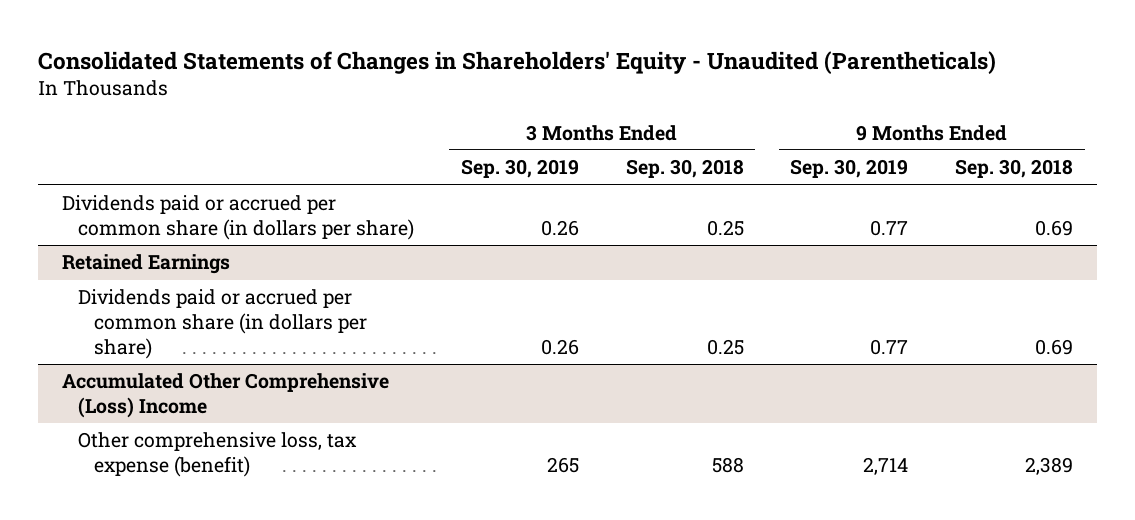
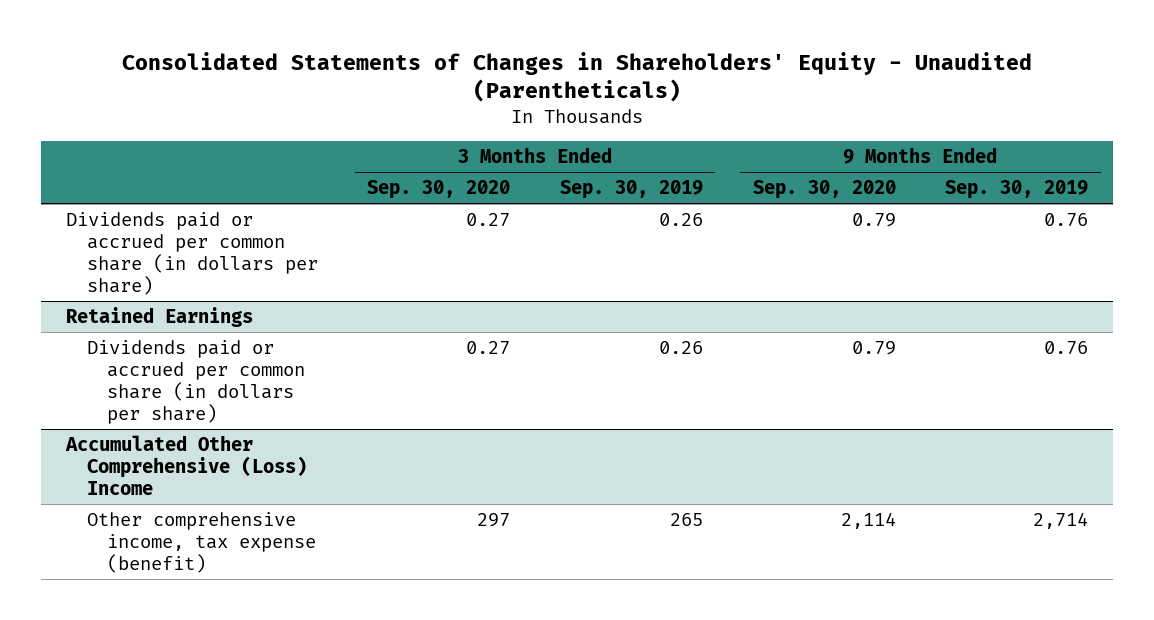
[625,159,744,179] Sep. 30, 2018 -> none
[955,159,1074,179] Sep. 30, 2018 -> none
none -> [367,180,511,200] Sep. 30, 2020
none -> [752,180,896,200] Sep. 30, 2020
[870,219,909,236] 0.77 -> [1044,212,1089,226] 0.76
[870,338,909,355] 0.77 -> [1044,340,1089,354] 0.76
[77,432,357,477] Other comprehensive loss, tax expense (benefit) -> [86,511,317,573] Other comprehensive income, tax expense (benefit)

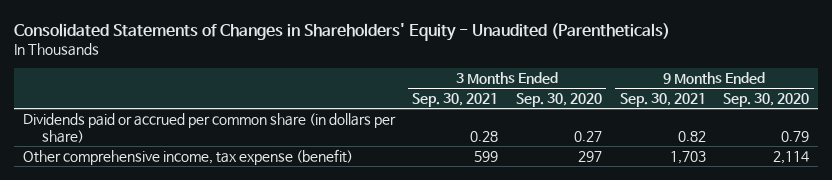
[559,180,703,200] Sep. 30, 2019 -> none
[945,180,1089,200] Sep. 30, 2019 -> none
none -> [412,93,499,108] Sep. 30, 2021
none -> [619,93,706,108] Sep. 30, 2021
[66,306,254,327] Retained Earnings -> none
[86,339,306,424] Dividends paid or accrued per common share (in dollars per share) -> none
[65,434,307,495] Accumulated Other Comprehensive (Loss) Income -> none

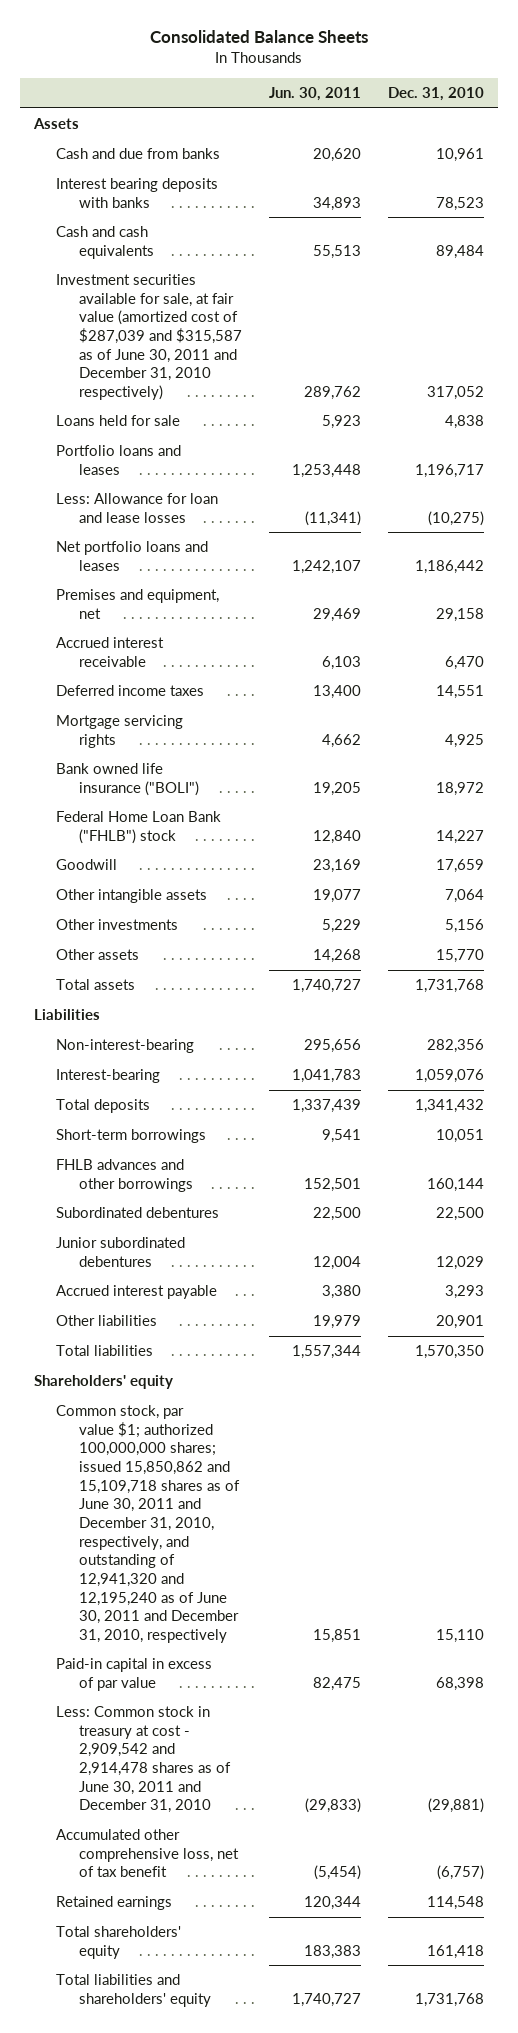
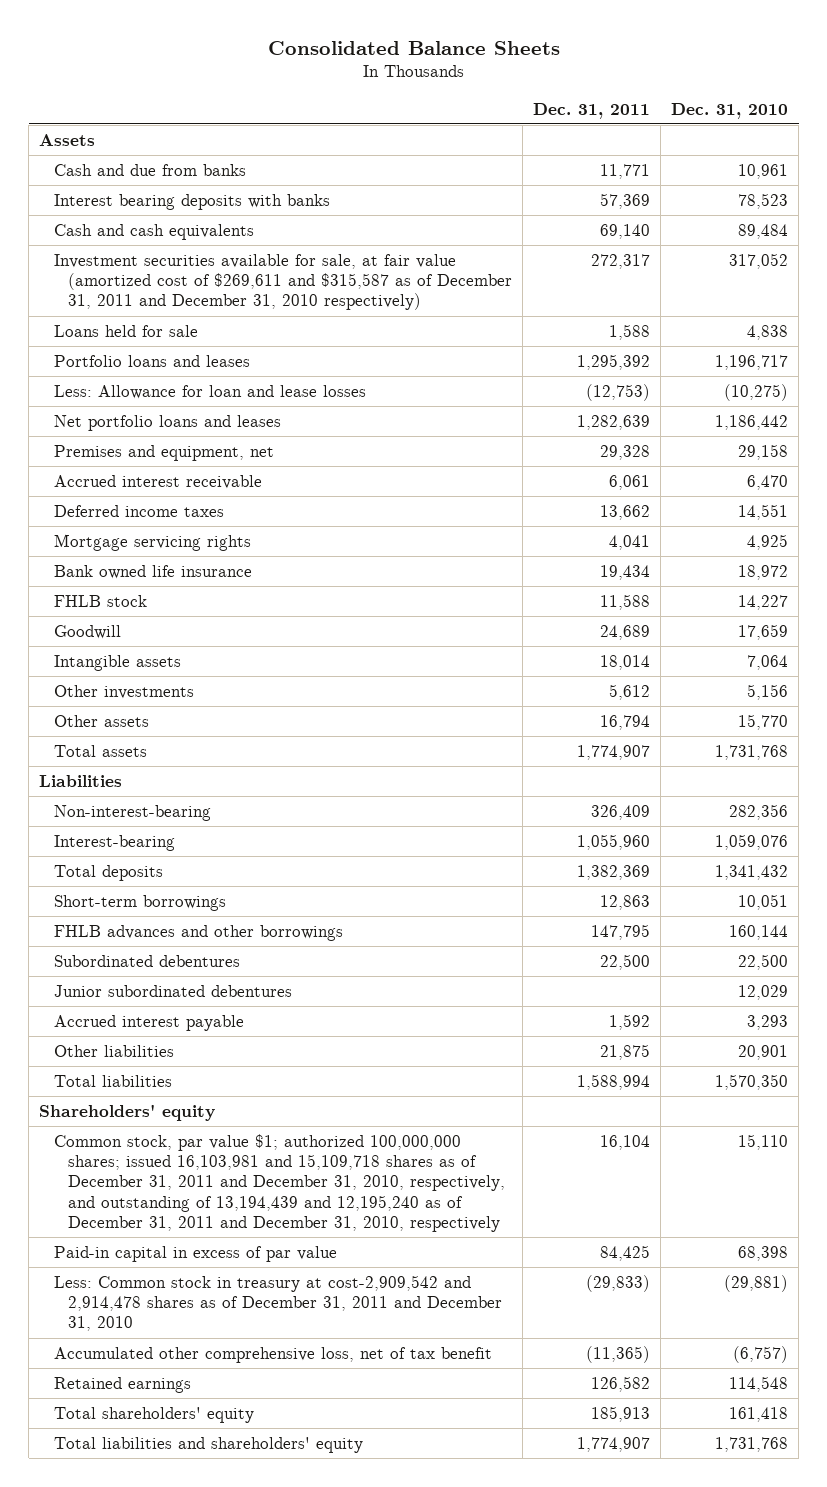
[268,87,361,102] Jun. 30, 2011 -> none
none -> [533,102,651,119] Dec. 31, 2011
[56,274,242,401] Investment securities available for sale, at fair value (amortized cost of $287,039 and $315,587 as of June 30, 2011 and December 31, 2010 respectively) -> [53,253,513,311] Investment securities available for sale, at fair value (amortized cost of $269,611 and $315,587 as of December 31, 2011 and December 31, 2010 respectively)
[56,763,199,796] Bank owned life insurance ("BOLI") -> [53,564,252,579] Bank owned life insurance
[56,811,222,844] Federal Home Loan Bank ("FHLB") stock -> [53,594,147,607] FHLB stock
[56,889,208,904] Other intangible assets -> [53,654,181,671] Intangible assets
[56,1405,240,1643] Common stock, par value $1; authorized 100,000,000 shares; issued 15,850,862 and 15,109,718 shares as of June 30, 2011 and December 31, 2010, respectively, and outstanding of 12,941,320 and 12,195,240 as of June 30, 2011 and December 31, 2010, respectively -> [53,1133,506,1233] Common stock, par value $1; authorized 100,000,000 shares; issued 16,103,981 and 15,109,718 shares as of December 31, 2011 and December 31, 2010, respectively, and outstanding of 13,194,439 and 12,195,240 as of December 31, 2011 and December 31, 2010, respectively
[56,1706,231,1814] Less: Common stock in treasury at cost - 2,909,542 and 2,914,478 shares as of June 30, 2011 and December 31, 2010 -> [53,1274,503,1332] Less: Common stock in treasury at cost-2,909,542 and 2,914,478 shares as of December 31, 2011 and December 31, 2010

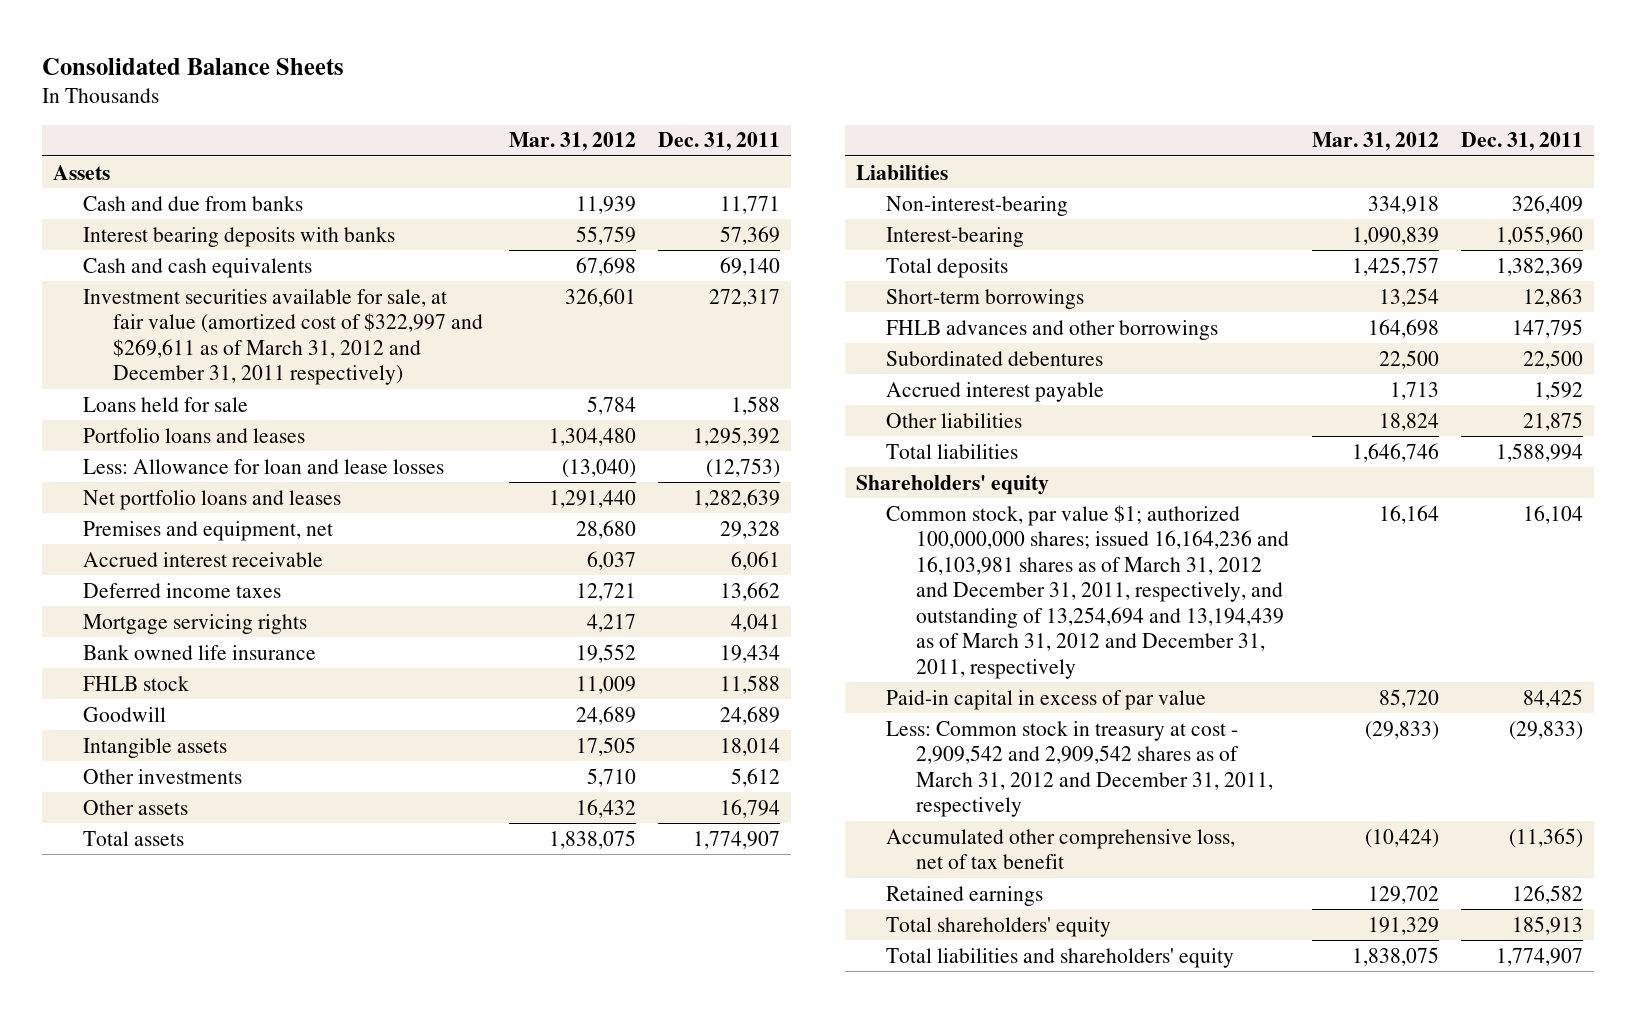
[671,102,789,119] Dec. 31, 2010 -> none
none -> [508,132,636,152] Mar. 31, 2012
[53,253,513,311] Investment securities available for sale, at fair value (amortized cost of $269,611 and $315,587 as of December 31, 2011 and December 31, 2010 respectively) -> [82,288,483,386] Investment securities available for sale, at fair value (amortized cost of $322,997 and $269,611 as of March 31, 2012 and December 31, 2011 respectively)
[53,984,292,997] Junior subordinated debentures -> none
[53,1133,506,1233] Common stock, par value $1; authorized 100,000,000 shares; issued 16,103,981 and 15,109,718 shares as of December 31, 2011 and December 31, 2010, respectively, and outstanding of 13,194,439 and 12,195,240 as of December 31, 2011 and December 31, 2010, respectively -> [885,504,1290,679] Common stock, par value $1; authorized 100,000,000 shares; issued 16,164,236 and 16,103,981 shares as of March 31, 2012 and December 31, 2011, respectively, and outstanding of 13,254,694 and 13,194,439 as of March 31, 2012 and December 31, 2011, respectively
[53,1274,503,1332] Less: Common stock in treasury at cost-2,909,542 and 2,914,478 shares as of December 31, 2011 and December 31, 2010 -> [885,720,1274,818] Less: Common stock in treasury at cost - 2,909,542 and 2,909,542 shares as of March 31, 2012 and December 31, 2011, respectively

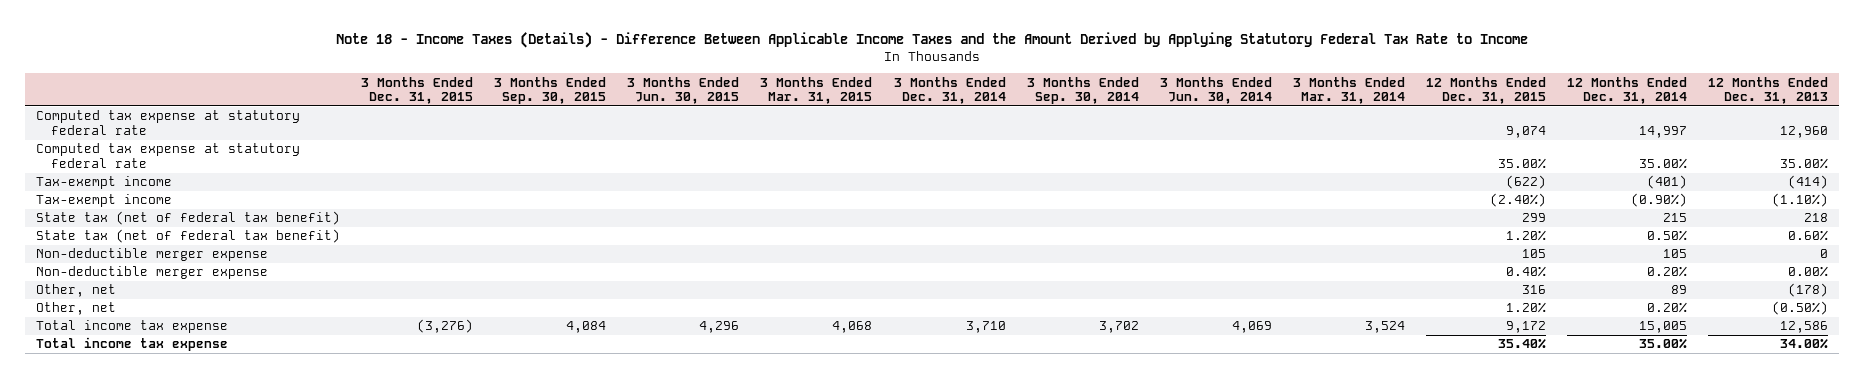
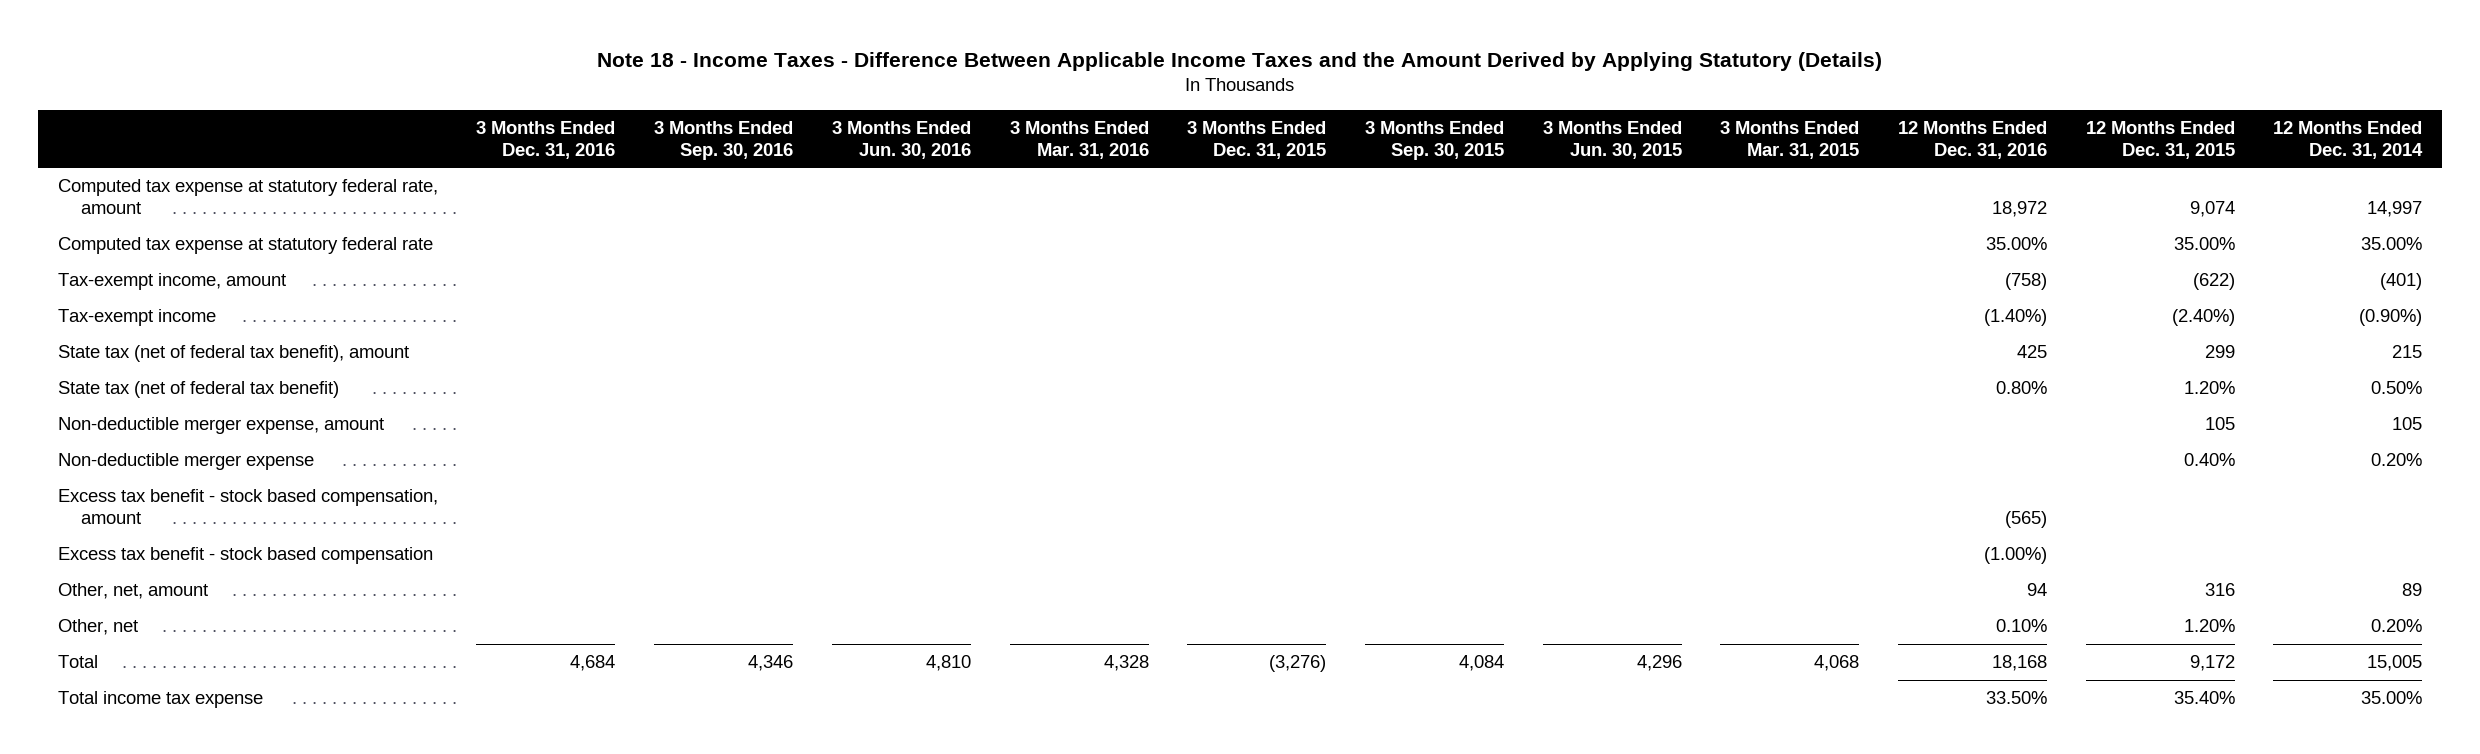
[336,32,1529,49] Note 18 - Income Taxes (Details) - Difference Between Applicable Income Taxes and the Amount Derived by Applying Statutory Federal Tax Rate to Income -> [597,51,1883,71] Note 18 - Income Taxes - Difference Between Applicable Income Taxes and the Amount Derived by Applying Statutory (Details)
[893,76,1006,105] 3 Months Ended Dec. 31, 2014 -> none
[1026,76,1139,105] 3 Months Ended Sep. 30, 2014 -> none
[1159,76,1272,105] 3 Months Ended Jun. 30, 2014 -> none
[1292,76,1405,105] 3 Months Ended Mar. 31, 2014 -> none
[1708,76,1829,105] 12 Months Ended Dec. 31, 2013 -> none
none -> [476,120,616,159] 3 Months Ended Dec. 31, 2016
none -> [654,120,794,160] 3 Months Ended Sep. 30, 2016
none -> [831,120,971,159] 3 Months Ended Jun. 30, 2016
none -> [1009,120,1149,159] 3 Months Ended Mar. 31, 2016
none -> [1897,120,2047,159] 12 Months Ended Dec. 31, 2016
[35,110,300,135] Computed tax expense at statutory federal rate -> [57,179,438,215] Computed tax expense at statutory federal rate, amount
[35,176,172,190] Tax-exempt income -> [57,273,286,291] Tax-exempt income, amount
[35,211,340,226] State tax (net of federal tax benefit) -> [57,345,409,363] State tax (net of federal tax benefit), amount
[35,248,268,262] Non-deductible merger expense -> [57,417,384,435] Non-deductible merger expense, amount
none -> [57,489,438,525] Excess tax benefit - stock based compensation, amount
none -> [57,547,433,565] Excess tax benefit - stock based compensation
[35,284,116,298] Other, net -> [57,583,208,600] Other, net, amount
[35,320,228,334] Total income tax expense -> [57,655,98,669] Total

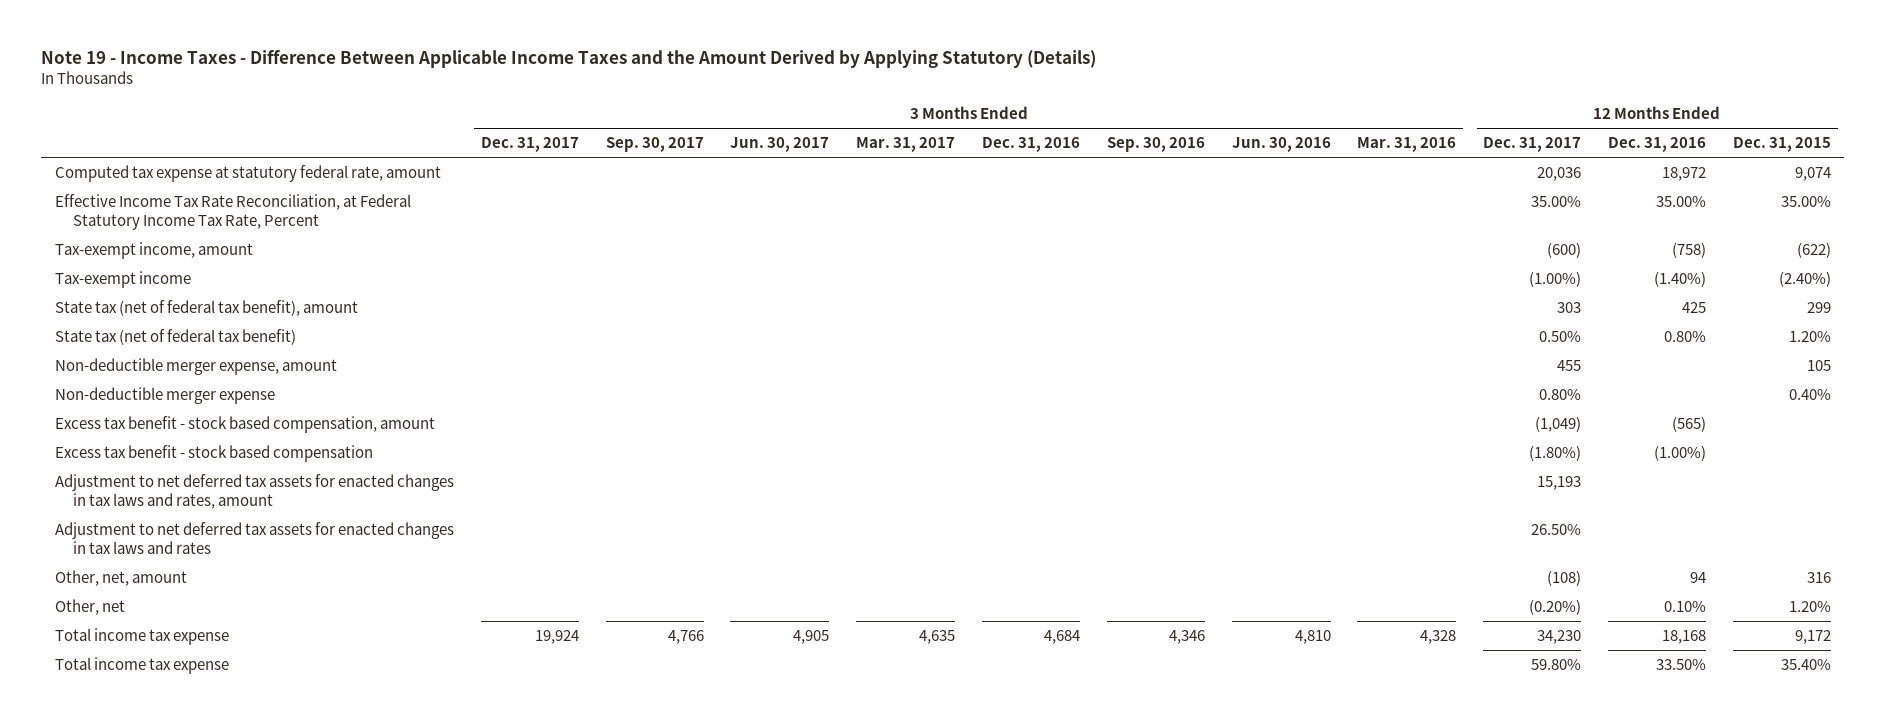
[597,51,1883,71] Note 18 - Income Taxes - Difference Between Applicable Income Taxes and the Amount Derived by Applying Statutory (Details) -> [41,50,1097,69] Note 19 - Income Taxes - Difference Between Applicable Income Taxes and the Amount Derived by Applying Statutory (Details)
[1187,120,1327,159] 3 Months Ended Dec. 31, 2015 -> none
[1364,120,1504,160] 3 Months Ended Sep. 30, 2015 -> none
[1542,120,1682,159] 3 Months Ended Jun. 30, 2015 -> none
[1720,120,1860,159] 3 Months Ended Mar. 31, 2015 -> none
[2273,120,2424,159] 12 Months Ended Dec. 31, 2014 -> none
none -> [480,136,579,152] Dec. 31, 2017
none -> [605,136,704,152] Sep. 30, 2017
none -> [730,136,830,152] Jun. 30, 2017
none -> [856,136,956,152] Mar. 31, 2017
none -> [1483,136,1582,152] Dec. 31, 2017
[57,237,433,255] Computed tax expense at statutory federal rate -> [54,193,411,231] Effective Income Tax Rate Reconciliation, at Federal Statutory Income Tax Rate, Percent
none -> [54,473,454,510] Adjustment to net deferred tax assets for enacted changes in tax laws and rates, amount
none -> [54,521,454,555] Adjustment to net deferred tax assets for enacted changes in tax laws and rates
[57,655,98,669] Total -> [54,627,229,645] Total income tax expense

